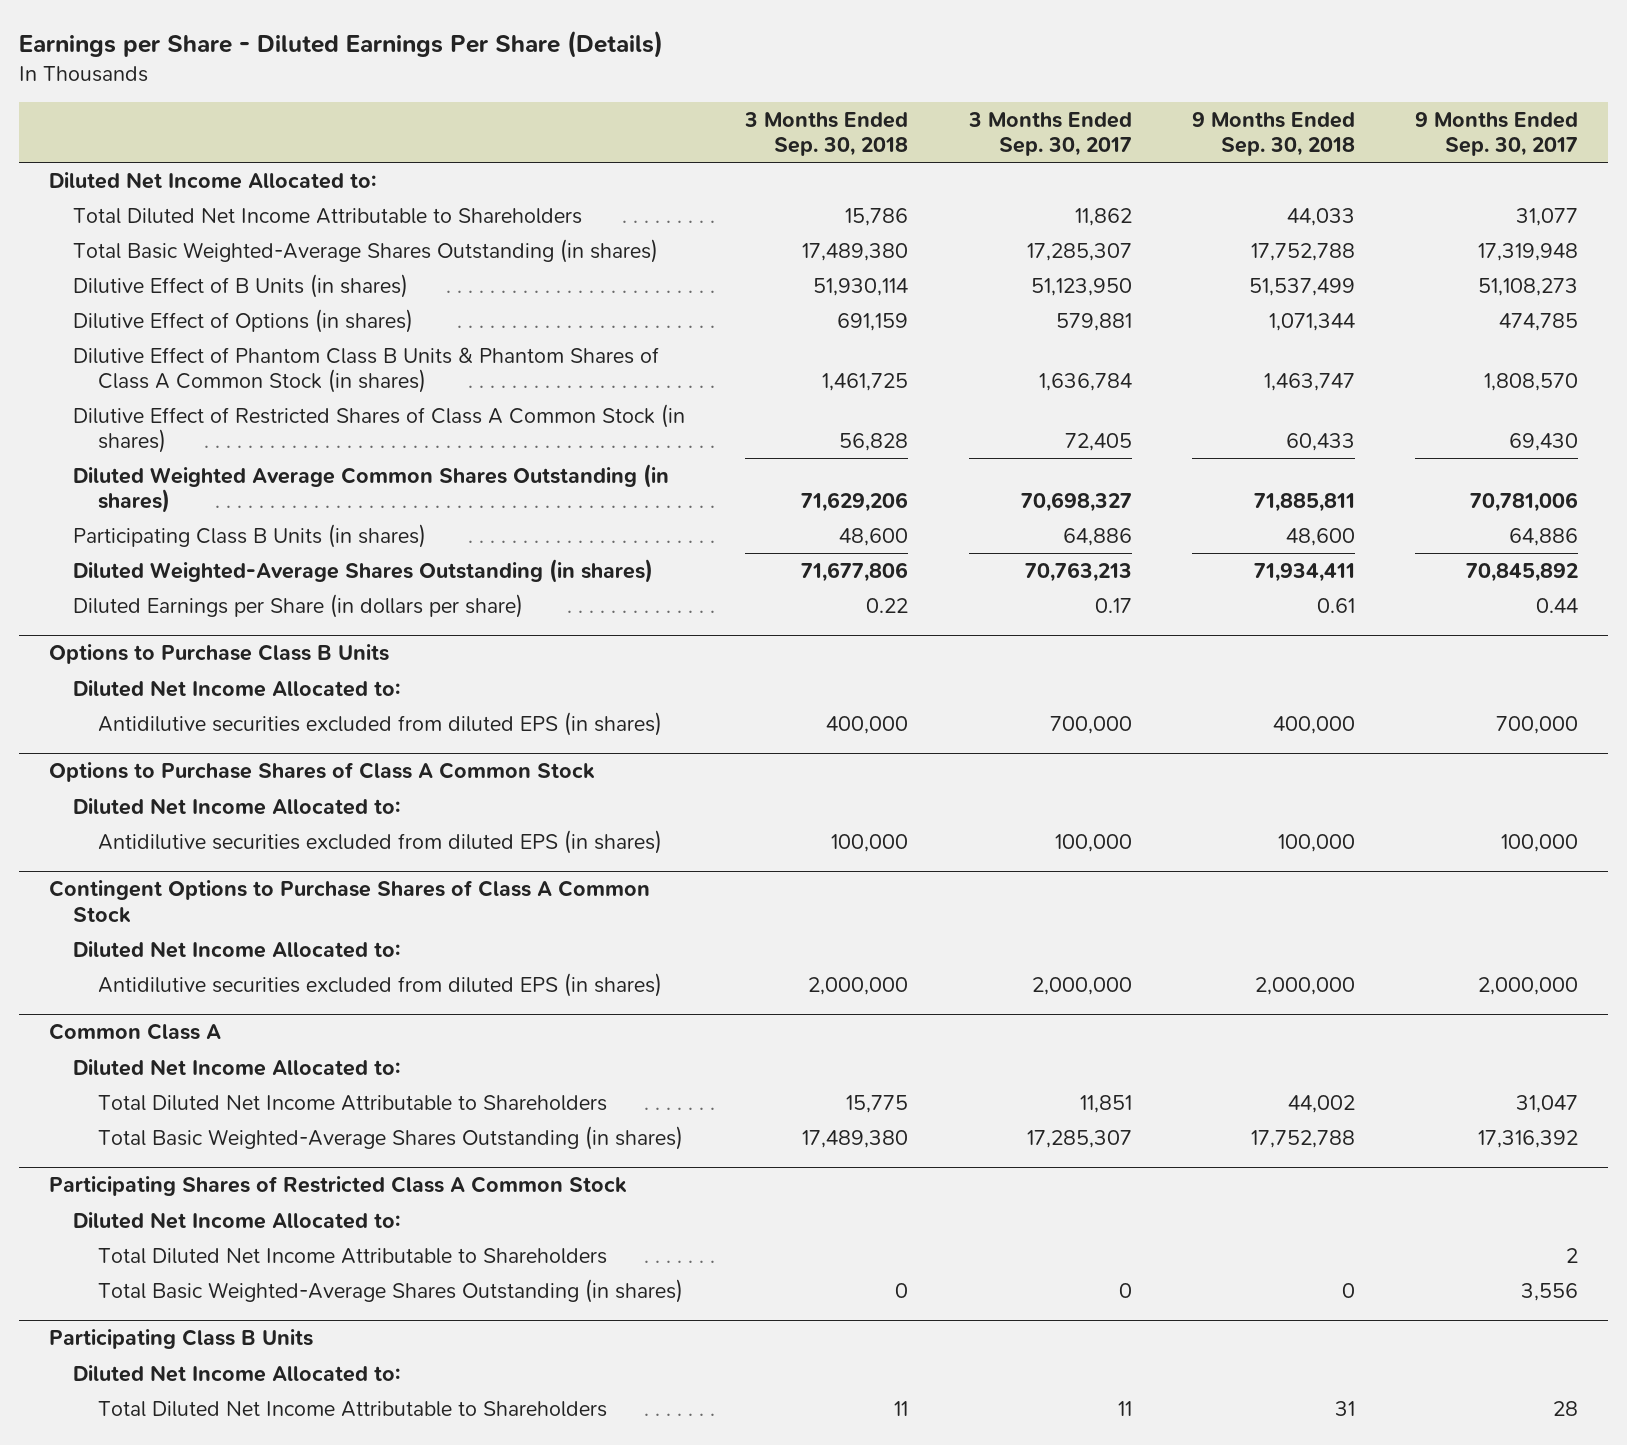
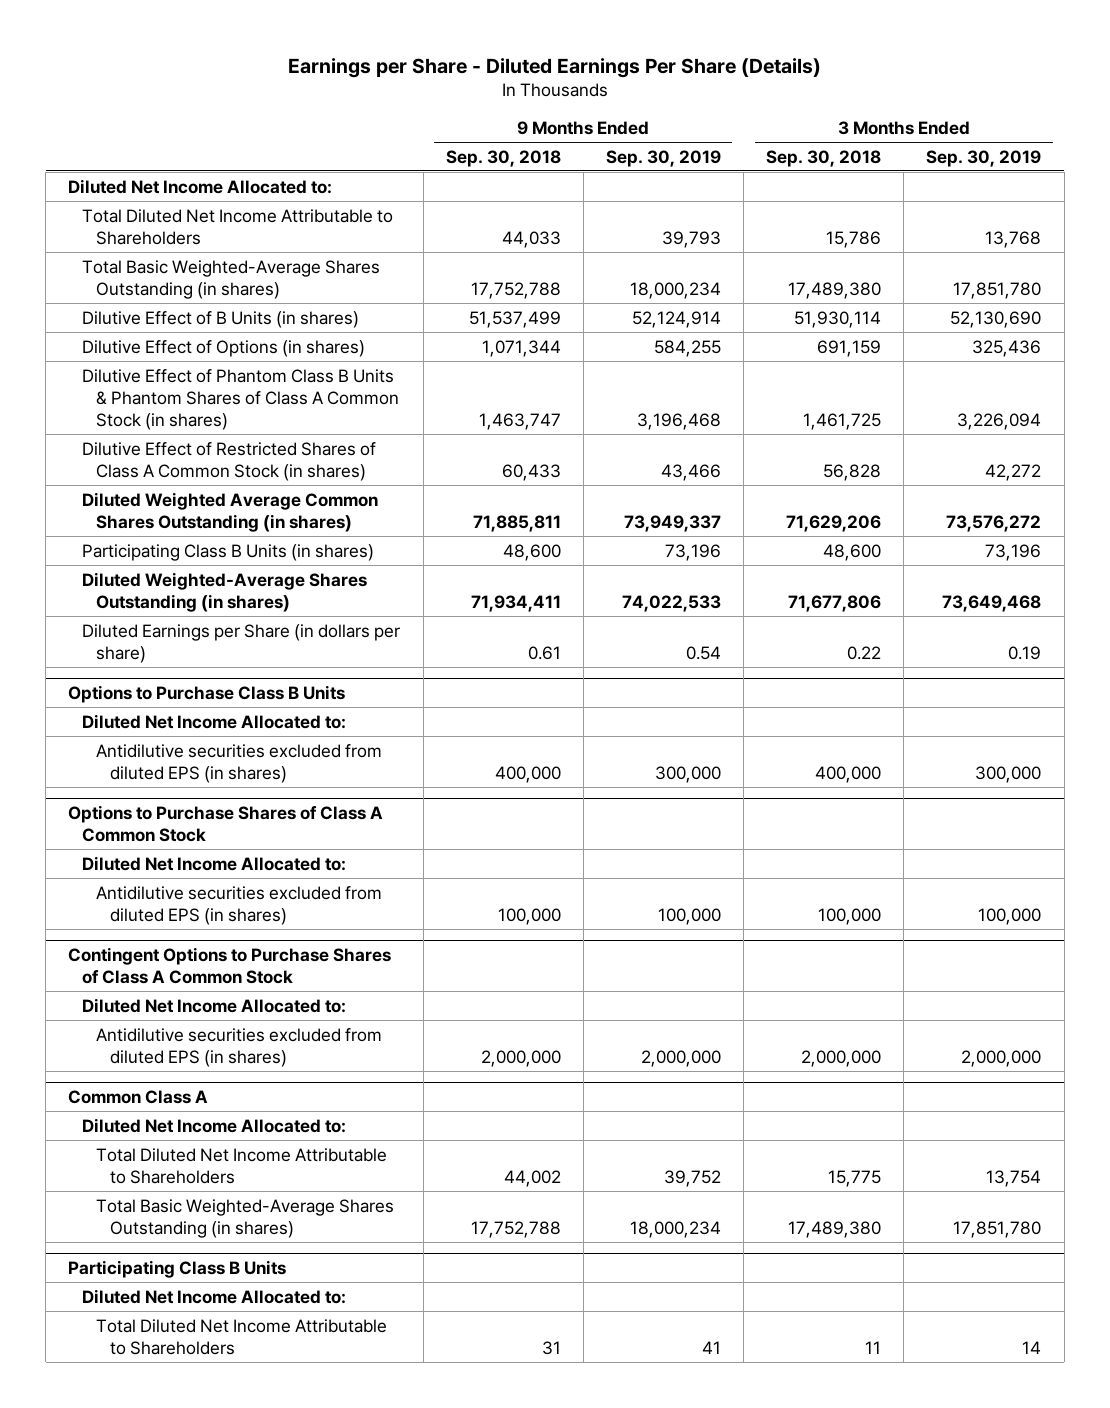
[967,112,1132,157] 3 Months Ended Sep. 30, 2017 -> none
[1414,112,1578,157] 9 Months Ended Sep. 30, 2017 -> none
none -> [605,149,721,167] Sep. 30, 2019
none -> [926,149,1042,167] Sep. 30, 2019
[48,1176,627,1197] Participating Shares of Restricted Class A Common Stock -> none
[73,1211,401,1229] Diluted Net Income Allocated to: -> none
[97,1247,607,1264] Total Diluted Net Income Attributable to Shareholders -> none
[97,1278,683,1303] Total Basic Weighted-Average Shares Outstanding (in shares) -> none

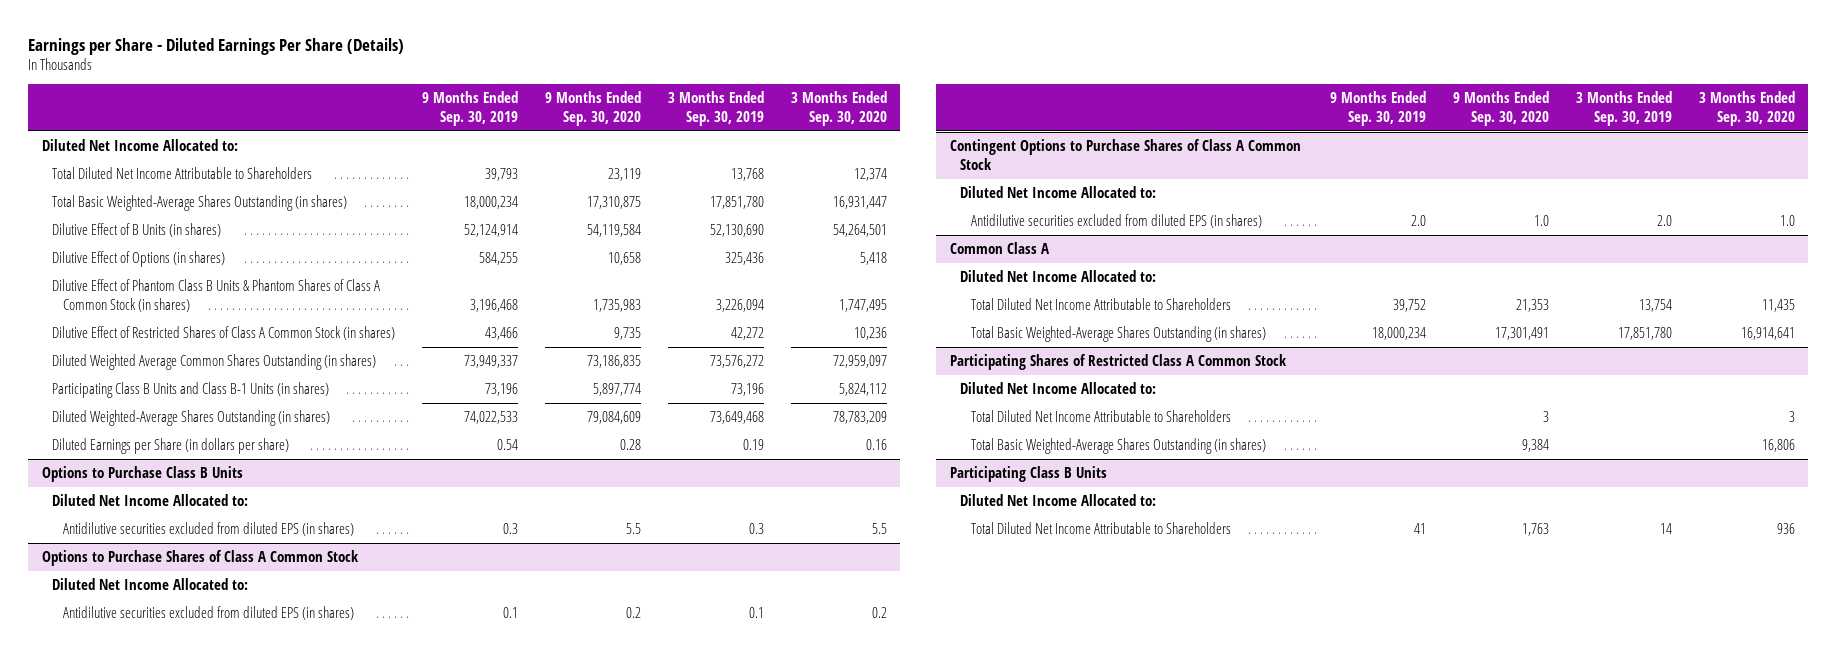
[445,149,561,167] Sep. 30, 2018 -> none
[766,149,882,167] Sep. 30, 2018 -> none
none -> [545,91,642,126] 9 Months Ended Sep. 30, 2020
none -> [791,91,888,126] 3 Months Ended Sep. 30, 2020
[82,543,375,561] Participating Class B Units (in shares) -> [52,382,330,399] Participating Class B Units and Class B-1 Units (in shares)
[654,765,721,783] 300,000 -> [503,523,519,535] 0.3
[975,765,1042,783] 300,000 -> [749,523,765,535] 0.3
[657,907,721,925] 100,000 -> [503,607,519,619] 0.1
[978,907,1042,925] 100,000 -> [749,607,765,619] 0.1
[640,1049,721,1067] 2,000,000 -> [1411,215,1427,227] 2.0
[961,1049,1042,1067] 2,000,000 -> [1656,215,1672,227] 2.0
none -> [949,354,1287,371] Participating Shares of Restricted Class A Common Stock
none -> [960,382,1157,395] Diluted Net Income Allocated to:
none -> [971,410,1232,423] Total Diluted Net Income Attributable to Shareholders
none -> [971,438,1267,455] Total Basic Weighted-Average Shares Outstanding (in shares)

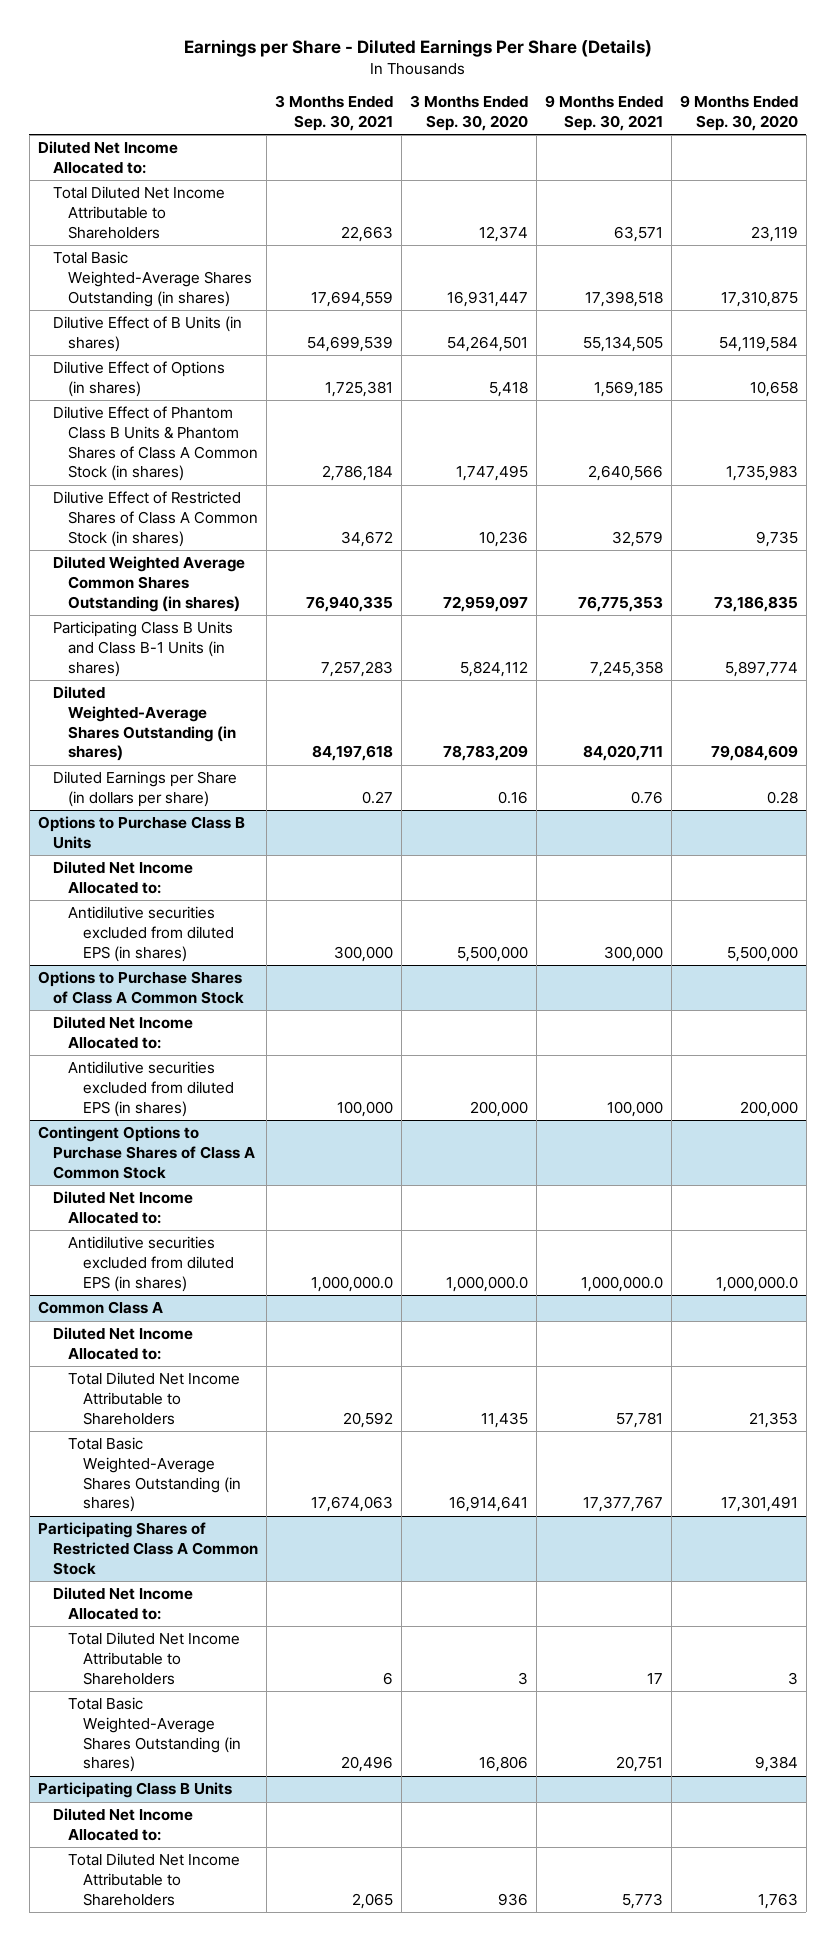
[422,91,519,126] 9 Months Ended Sep. 30, 2019 -> none
[668,91,765,126] 3 Months Ended Sep. 30, 2019 -> none
none -> [274,95,393,131] 3 Months Ended Sep. 30, 2021
none -> [544,95,663,131] 9 Months Ended Sep. 30, 2021
[626,523,642,535] 5.5 -> [726,945,798,962] 5,500,000
[872,523,888,535] 5.5 -> [456,945,528,962] 5,500,000
[626,607,642,619] 0.2 -> [739,1100,798,1117] 200,000
[872,607,888,619] 0.2 -> [469,1100,528,1117] 200,000
[1534,215,1550,227] 1.0 -> [715,1275,798,1292] 1,000,000.0
[1779,215,1795,227] 1.0 -> [445,1275,528,1292] 1,000,000.0

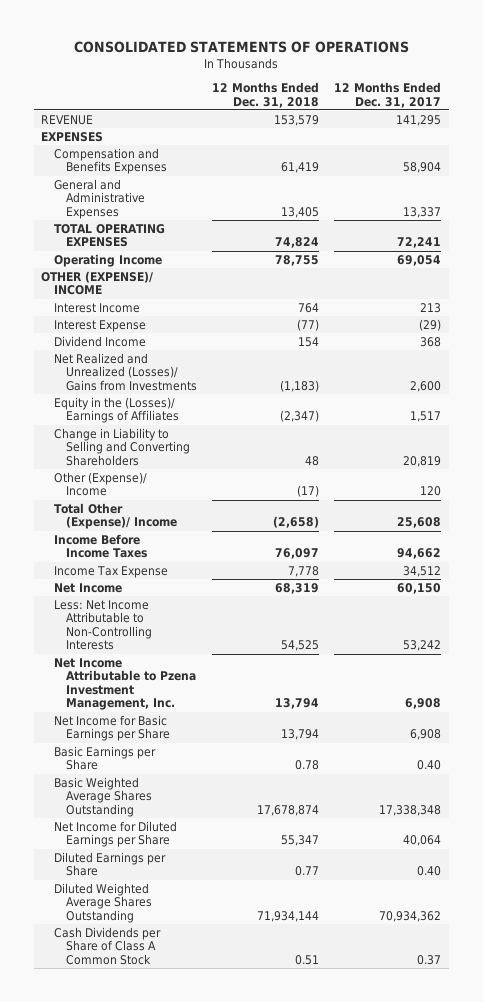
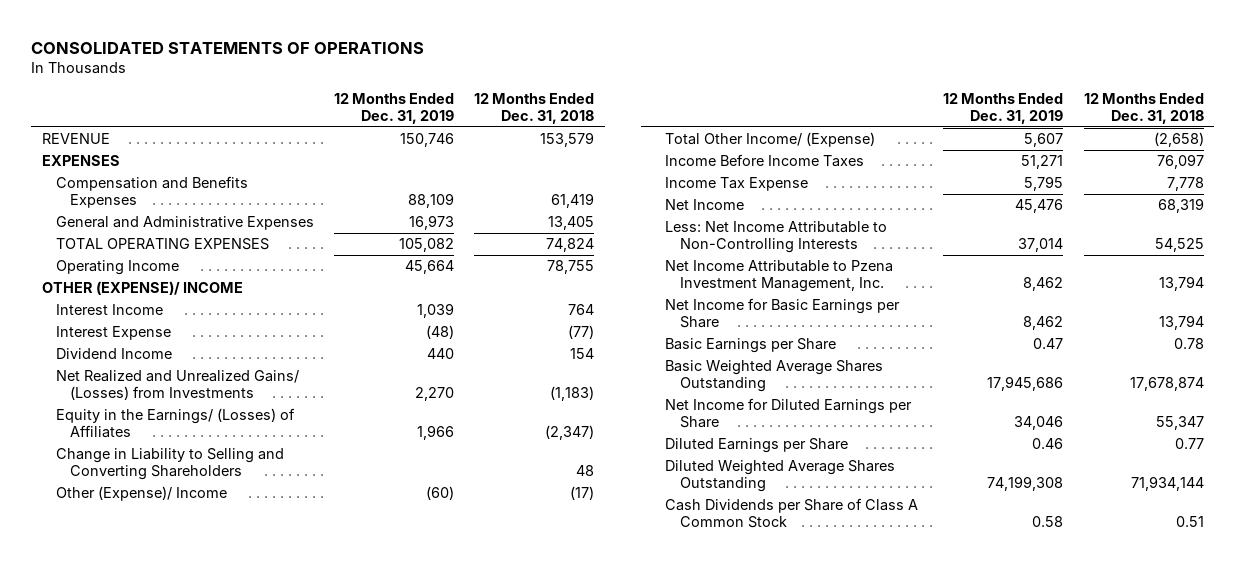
[334,82,442,108] 12 Months Ended Dec. 31, 2017 -> none
none -> [334,92,455,124] 12 Months Ended Dec. 31, 2019
[53,352,198,391] Net Realized and Unrealized (Losses)/ Gains from Investments -> [56,370,300,401] Net Realized and Unrealized Gains/ (Losses) from Investments
[53,396,180,424] Equity in the (Losses)/ Earnings of Affiliates -> [56,408,296,439] Equity in the Earnings/ (Losses) of Affiliates
[53,502,178,530] Total Other (Expense)/ Income -> [665,132,876,148] Total Other Income/ (Expense)

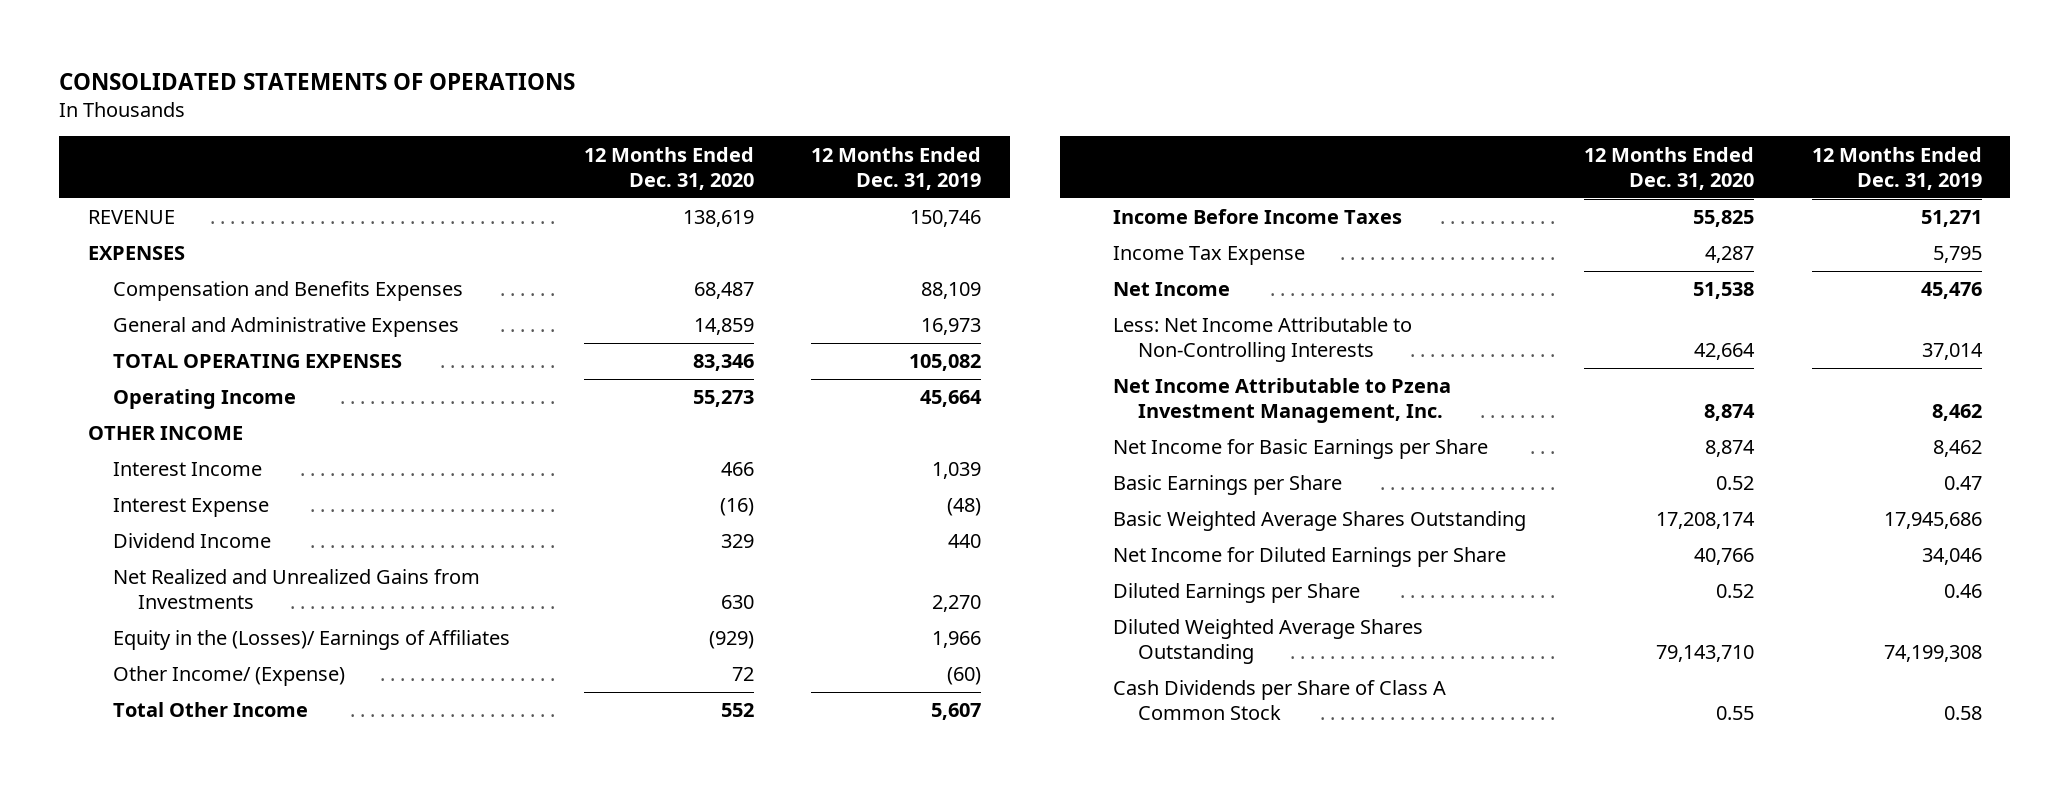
[474,92,595,124] 12 Months Ended Dec. 31, 2018 -> none
none -> [583,146,754,190] 12 Months Ended Dec. 31, 2020
[41,281,243,296] OTHER (EXPENSE)/ INCOME -> [88,426,244,441] OTHER INCOME
[56,448,285,481] Change in Liability to Selling and Converting Shareholders -> none
[56,370,300,401] Net Realized and Unrealized Gains/ (Losses) from Investments -> [113,569,481,610] Net Realized and Unrealized Gains from Investments
[56,408,296,439] Equity in the Earnings/ (Losses) of Affiliates -> [113,630,511,651] Equity in the (Losses)/ Earnings of Affiliates
[56,486,228,502] Other (Expense)/ Income -> [113,666,346,687] Other Income/ (Expense)
[665,132,876,148] Total Other Income/ (Expense) -> [113,702,309,718] Total Other Income

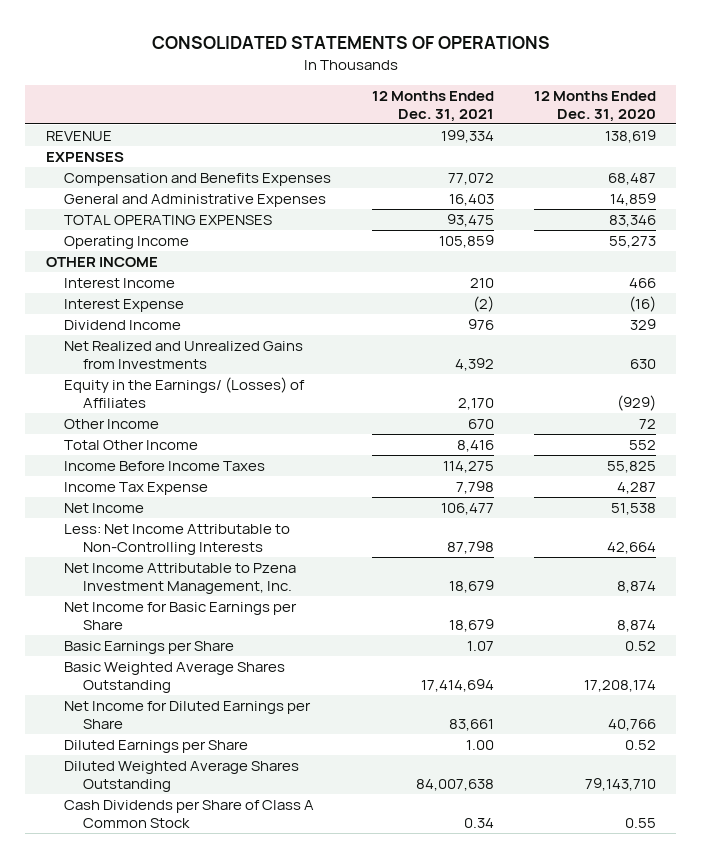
[811,146,982,190] 12 Months Ended Dec. 31, 2019 -> none
none -> [371,91,494,122] 12 Months Ended Dec. 31, 2021
[113,630,511,651] Equity in the (Losses)/ Earnings of Affiliates -> [64,377,306,408] Equity in the Earnings/ (Losses) of Affiliates
[113,666,346,687] Other Income/ (Expense) -> [64,419,160,430] Other Income

